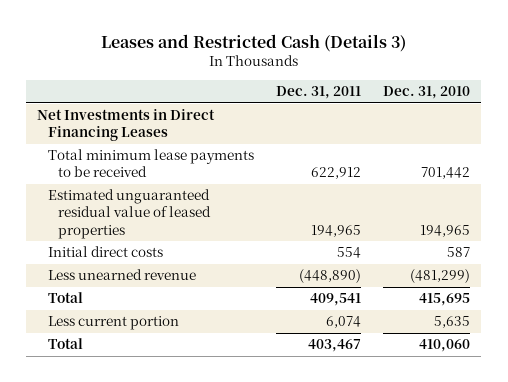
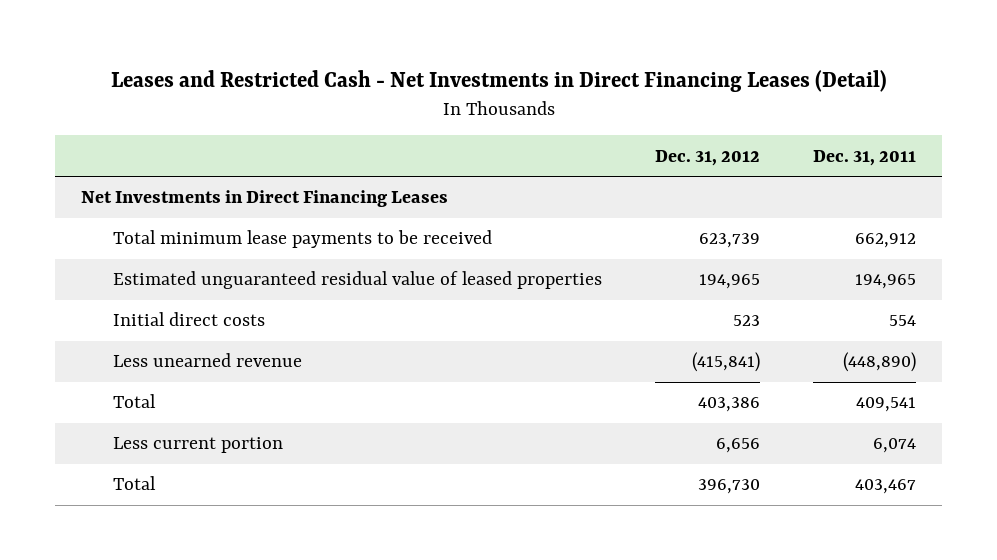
[100,33,406,52] Leases and Restricted Cash (Details 3) -> [110,69,887,92] Leases and Restricted Cash - Net Investments in Direct Financing Leases (Detail)
[383,86,471,100] Dec. 31, 2010 -> none
none -> [655,149,761,166] Dec. 31, 2012
[311,167,362,180] 622,912 -> [854,233,916,249] 662,912

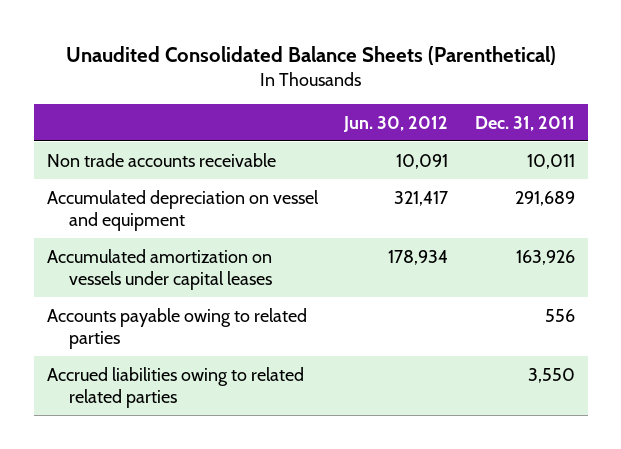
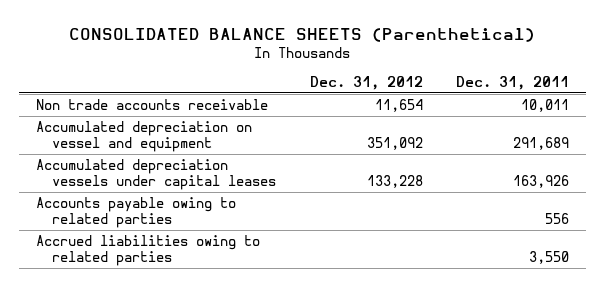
[65,45,556,65] Unaudited Consolidated Balance Sheets (Parenthetical) -> [69,27,536,42] CONSOLIDATED BALANCE SHEETS (Parenthetical)
[343,115,449,132] Jun. 30, 2012 -> none
none -> [309,76,423,91] Dec. 31, 2012
[46,248,273,291] Accumulated amortization on vessels under capital leases -> [35,158,276,191] Accumulated depreciation vessels under capital leases
[46,366,304,409] Accrued liabilities owing to related related parties -> [35,234,260,267] Accrued liabilities owing to related parties

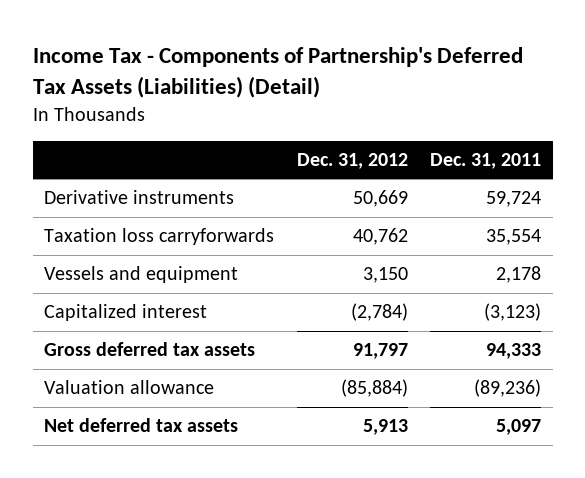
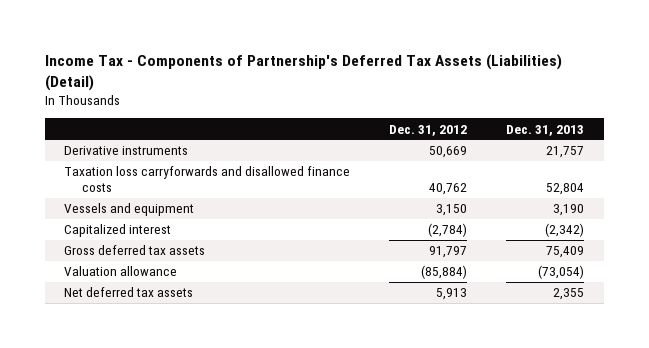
[430,152,542,169] Dec. 31, 2011 -> none
none -> [506,124,585,136] Dec. 31, 2013
[43,228,274,246] Taxation loss carryforwards -> [64,166,351,193] Taxation loss carryforwards and disallowed finance costs

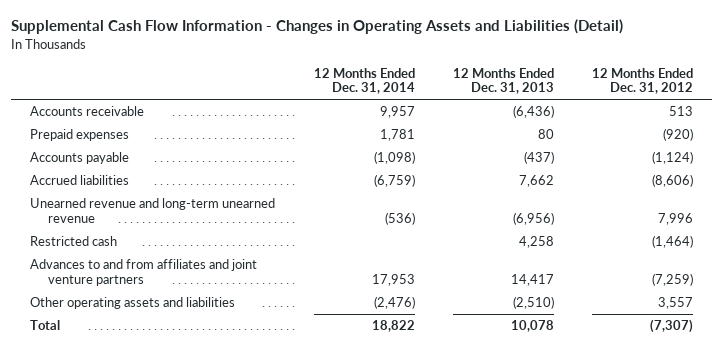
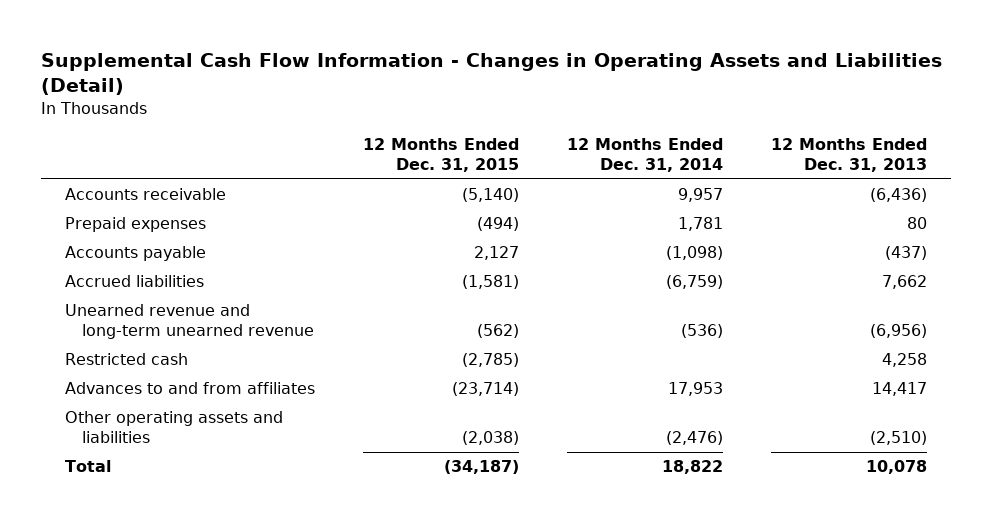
[592,67,694,95] 12 Months Ended Dec. 31, 2012 -> none
none -> [363,138,520,173] 12 Months Ended Dec. 31, 2015
[30,259,258,286] Advances to and from affiliates and joint venture partners -> [65,382,316,395] Advances to and from affiliates

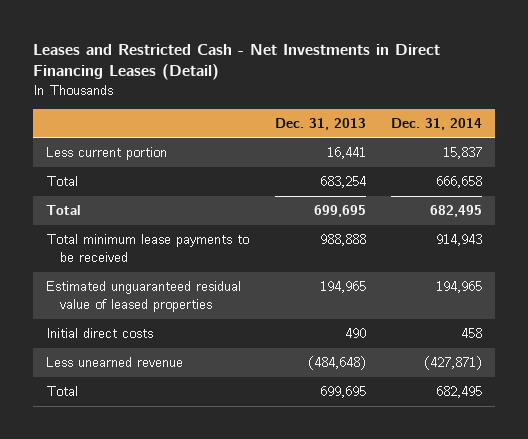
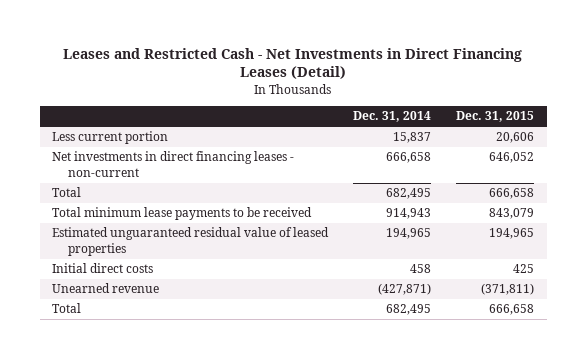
[274,117,366,130] Dec. 31, 2013 -> none
none -> [456,111,535,123] Dec. 31, 2015
[45,176,78,187] Total -> [52,151,295,177] Net investments in direct financing leases - non-current
[45,357,183,368] Less unearned revenue -> [52,283,160,294] Unearned revenue

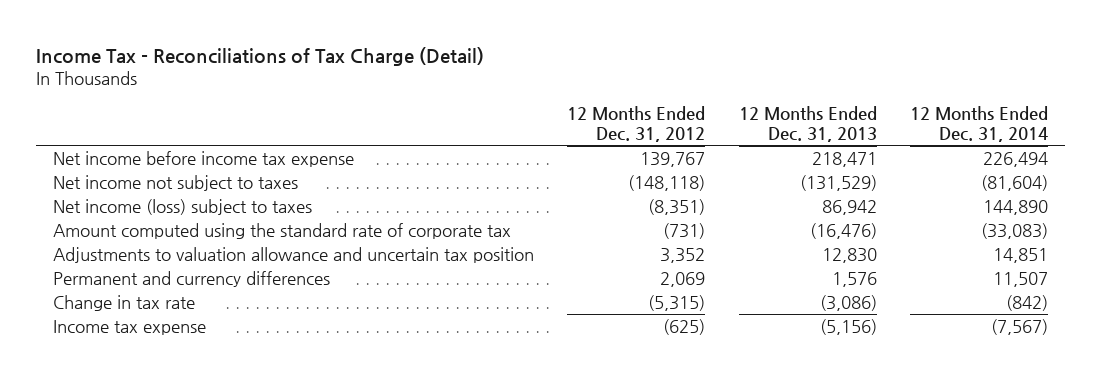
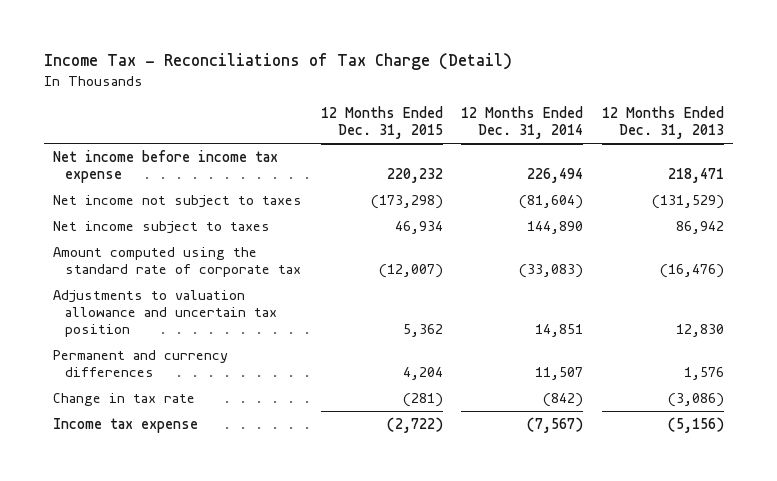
[567,105,706,142] 12 Months Ended Dec. 31, 2012 -> none
none -> [320,106,443,139] 12 Months Ended Dec. 31, 2015
[52,199,312,216] Net income (loss) subject to taxes -> [52,221,270,235] Net income subject to taxes

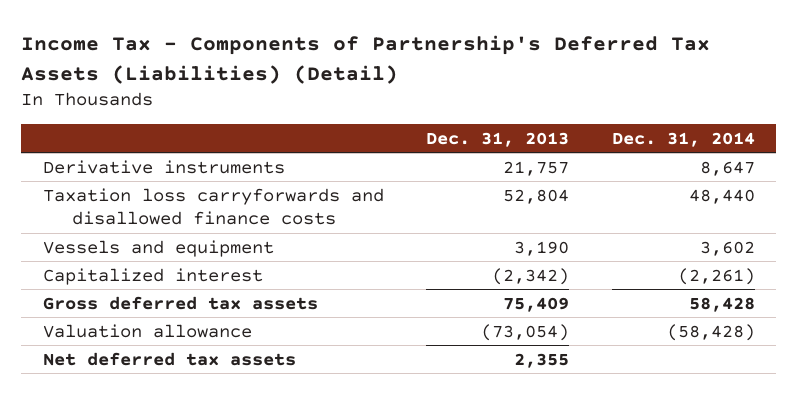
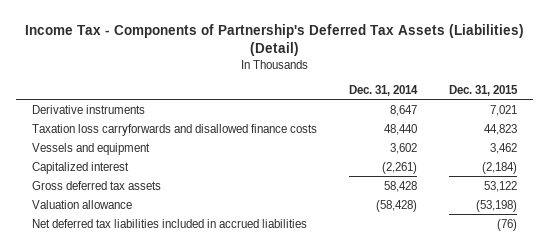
[426,131,570,147] Dec. 31, 2013 -> none
none -> [449,84,519,96] Dec. 31, 2015
[42,351,296,366] Net deferred tax assets -> [32,218,308,228] Net deferred tax liabilities included in accrued liabilities

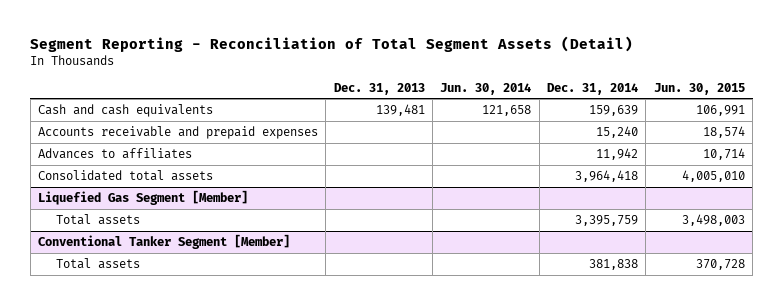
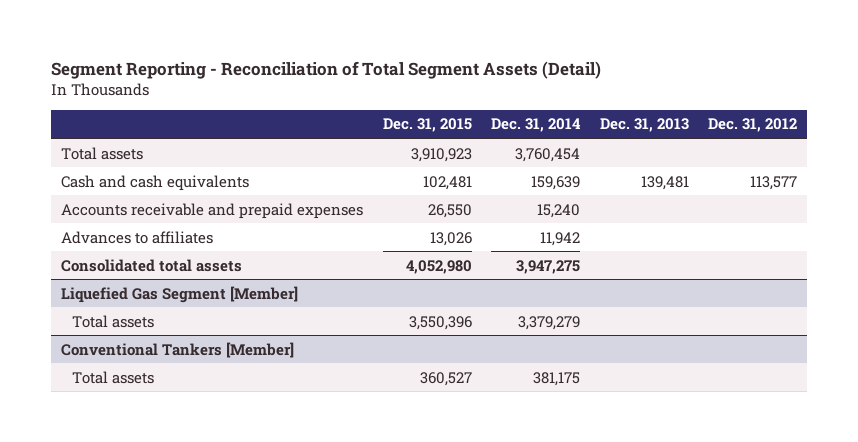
[440,82,532,95] Jun. 30, 2014 -> none
[653,82,745,95] Jun. 30, 2015 -> none
none -> [382,118,472,133] Dec. 31, 2015
none -> [708,118,798,133] Dec. 31, 2012
none -> [61,146,144,160] Total assets
[575,169,639,182] 3,964,418 -> [516,259,581,274] 3,947,275
[575,214,639,226] 3,395,759 -> [518,315,581,330] 3,379,279
[37,233,290,249] Conventional Tanker Segment [Member] -> [61,341,295,358] Conventional Tankers [Member]
[589,258,639,270] 381,838 -> [533,371,581,386] 381,175

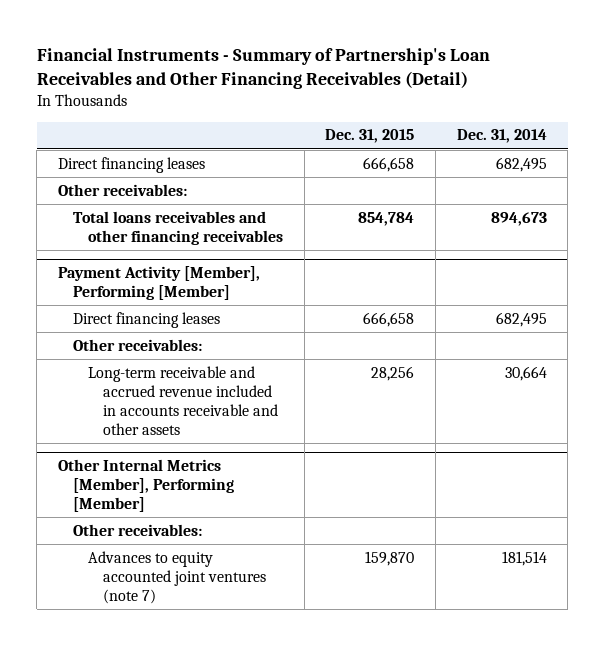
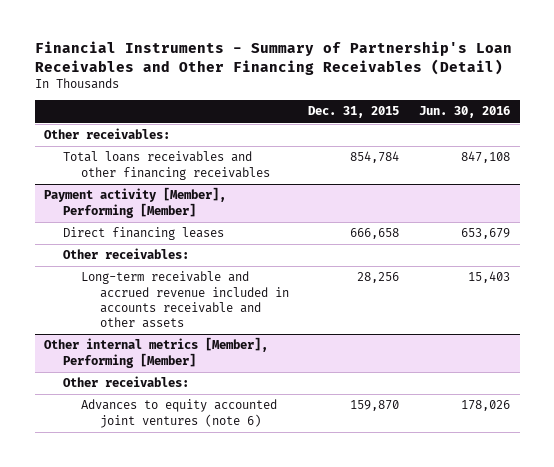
[456,129,547,144] Dec. 31, 2014 -> none
none -> [418,106,510,119] Jun. 30, 2016
[57,156,205,173] Direct financing leases -> none
[57,266,260,301] Payment Activity [Member], Performing [Member] -> [44,187,227,218] Payment activity [Member], Performing [Member]
[57,459,234,513] Other Internal Metrics [Member], Performing [Member] -> [44,337,269,368] Other internal metrics [Member], Performing [Member]
[87,550,266,604] Advances to equity accounted joint ventures (note 7) -> [81,399,278,428] Advances to equity accounted joint ventures (note 6)

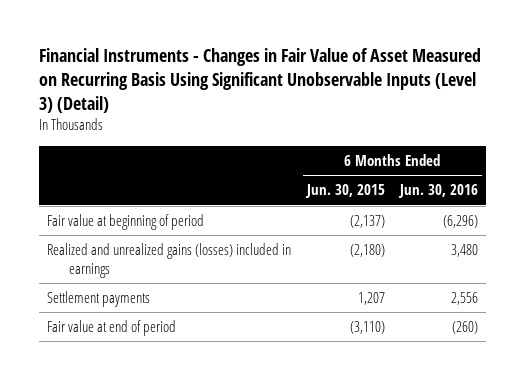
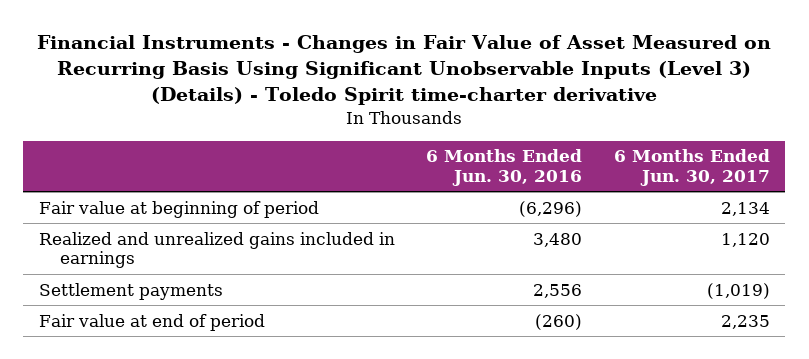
[38,48,481,113] Financial Instruments - Changes in Fair Value of Asset Measured on Recurring Basis Using Significant Unobservable Inputs (Level 3) (Detail) -> [37,35,772,106] Financial Instruments - Changes in Fair Value of Asset Measured on Recurring Basis Using Significant Unobservable Inputs (Level 3) (Details) - Toledo Spirit time-charter derivative
[304,184,385,199] Jun. 30, 2015 -> none
none -> [613,149,770,186] 6 Months Ended Jun. 30, 2017
[46,243,291,278] Realized and unrealized gains (losses) included in earnings -> [39,231,396,269] Realized and unrealized gains included in earnings

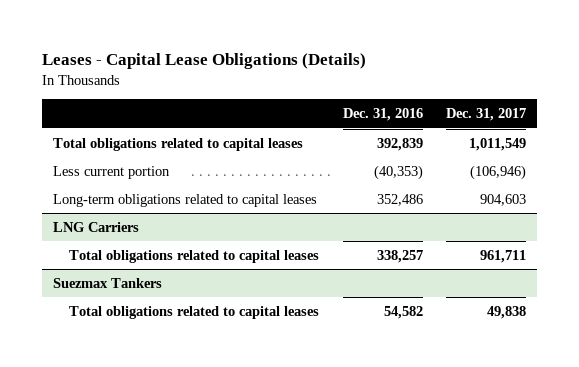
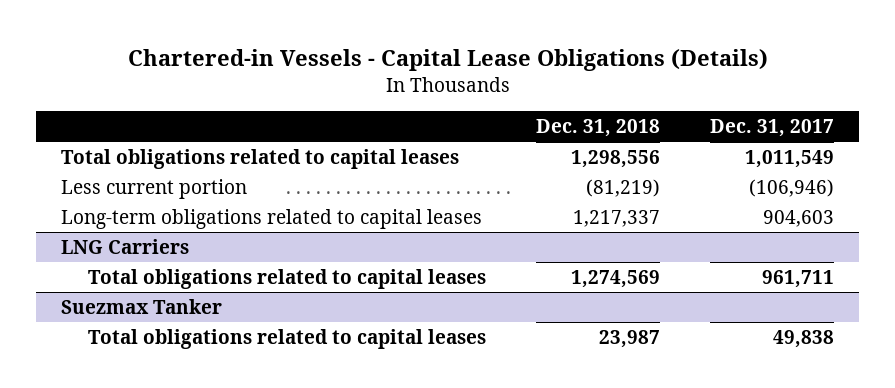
[41,52,366,69] Leases - Capital Lease Obligations (Details) -> [127,48,768,71] Chartered-in Vessels - Capital Lease Obligations (Details)
[342,108,423,122] Dec. 31, 2016 -> none
none -> [536,118,661,137] Dec. 31, 2018
[53,277,163,288] Suezmax Tankers -> [60,299,222,315] Suezmax Tanker

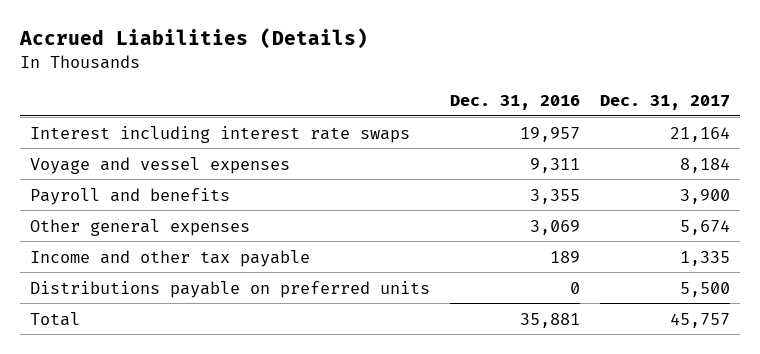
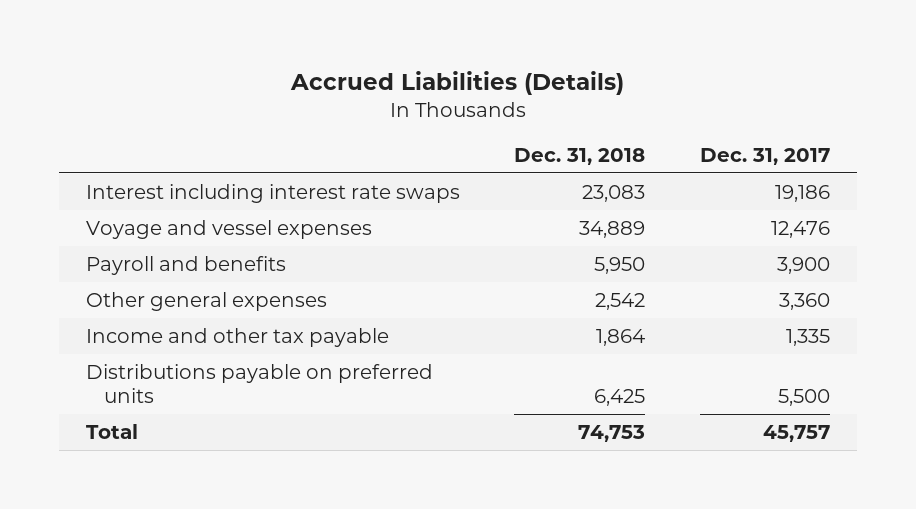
[450,94,581,110] Dec. 31, 2016 -> none
none -> [514,147,646,165] Dec. 31, 2018
[670,126,731,142] 21,164 -> [774,185,830,203] 19,186
[680,157,731,173] 8,184 -> [770,221,830,239] 12,476
[680,219,731,235] 5,674 -> [778,293,830,311] 3,360

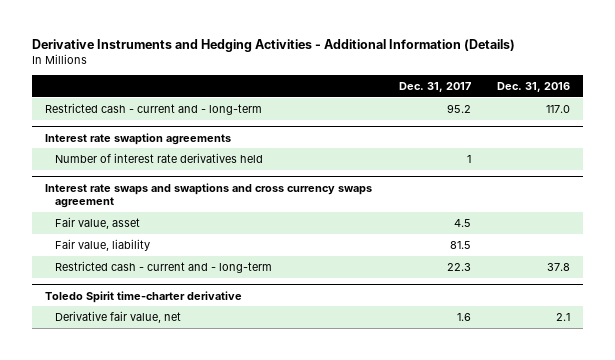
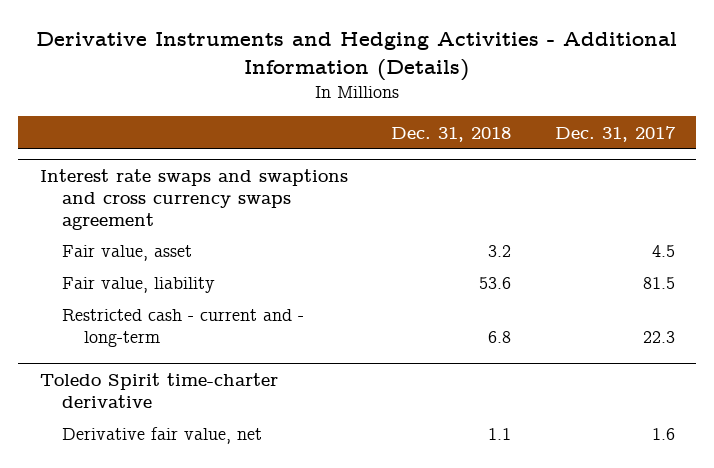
[497,82,571,93] Dec. 31, 2016 -> none
none -> [391,126,512,142] Dec. 31, 2018
[45,102,263,115] Restricted cash - current and - long-term -> none
[45,132,232,145] Interest rate swaption agreements -> none
[54,152,263,163] Number of interest rate derivatives held -> none

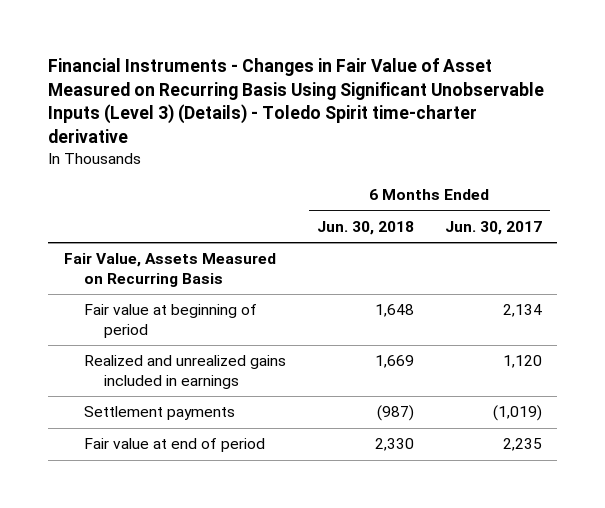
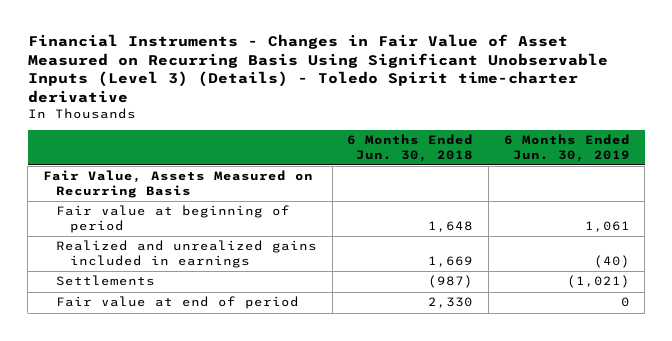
[444,221,542,236] Jun. 30, 2017 -> none
none -> [503,134,630,162] 6 Months Ended Jun. 30, 2019
[83,406,235,421] Settlement payments -> [56,275,156,287] Settlements

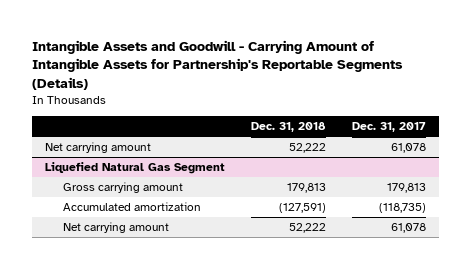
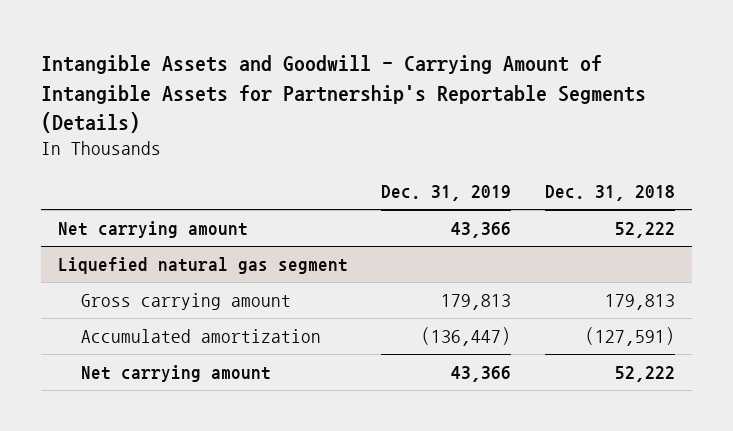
[352,122,427,133] Dec. 31, 2017 -> none
none -> [381,184,512,201] Dec. 31, 2019
[44,162,225,175] Liquefied Natural Gas Segment -> [58,257,349,275] Liquefied natural gas segment

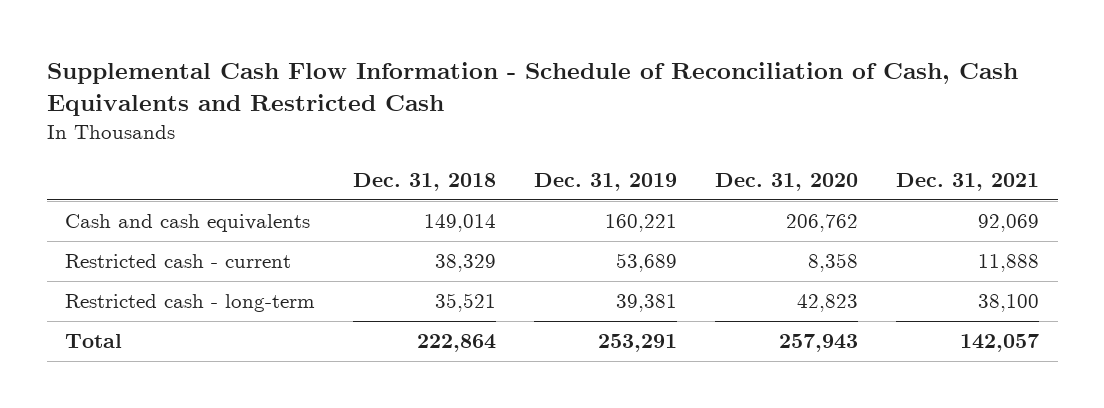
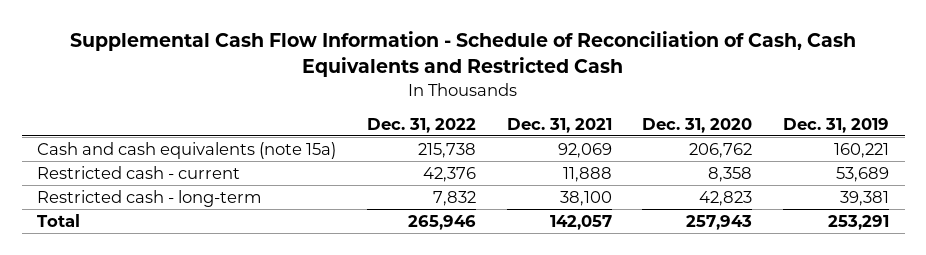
[353,172,497,191] Dec. 31, 2018 -> none
none -> [366,117,476,133] Dec. 31, 2022
[65,214,311,233] Cash and cash equivalents -> [36,141,336,159] Cash and cash equivalents (note 15a)

